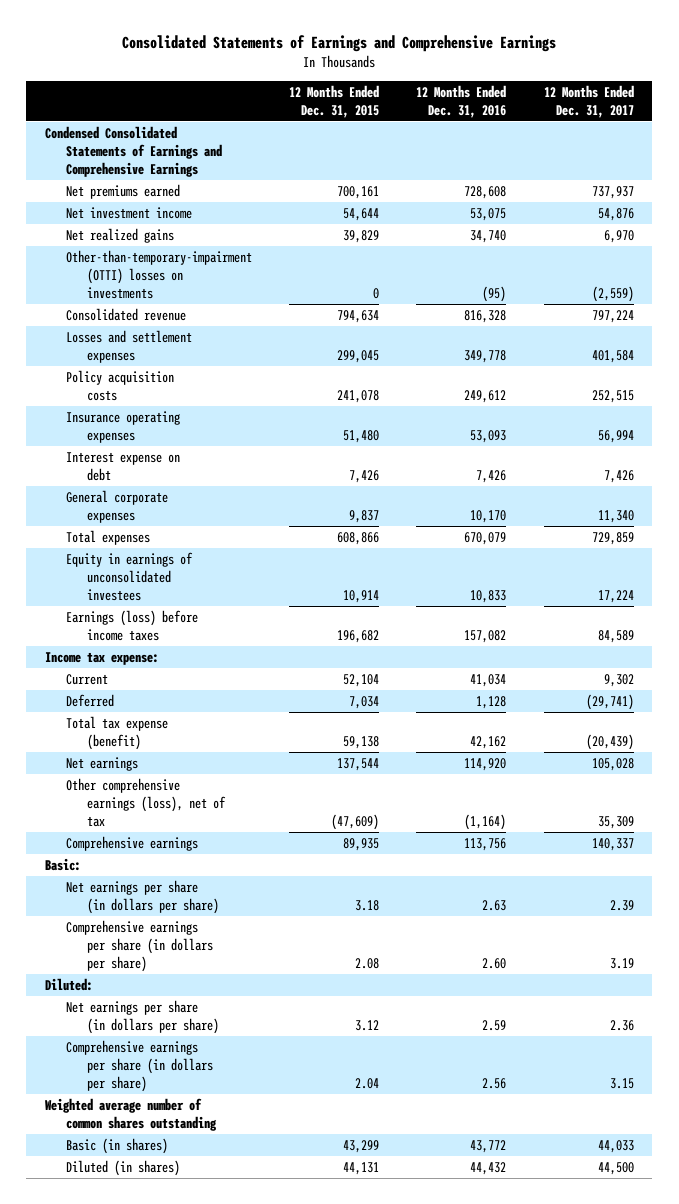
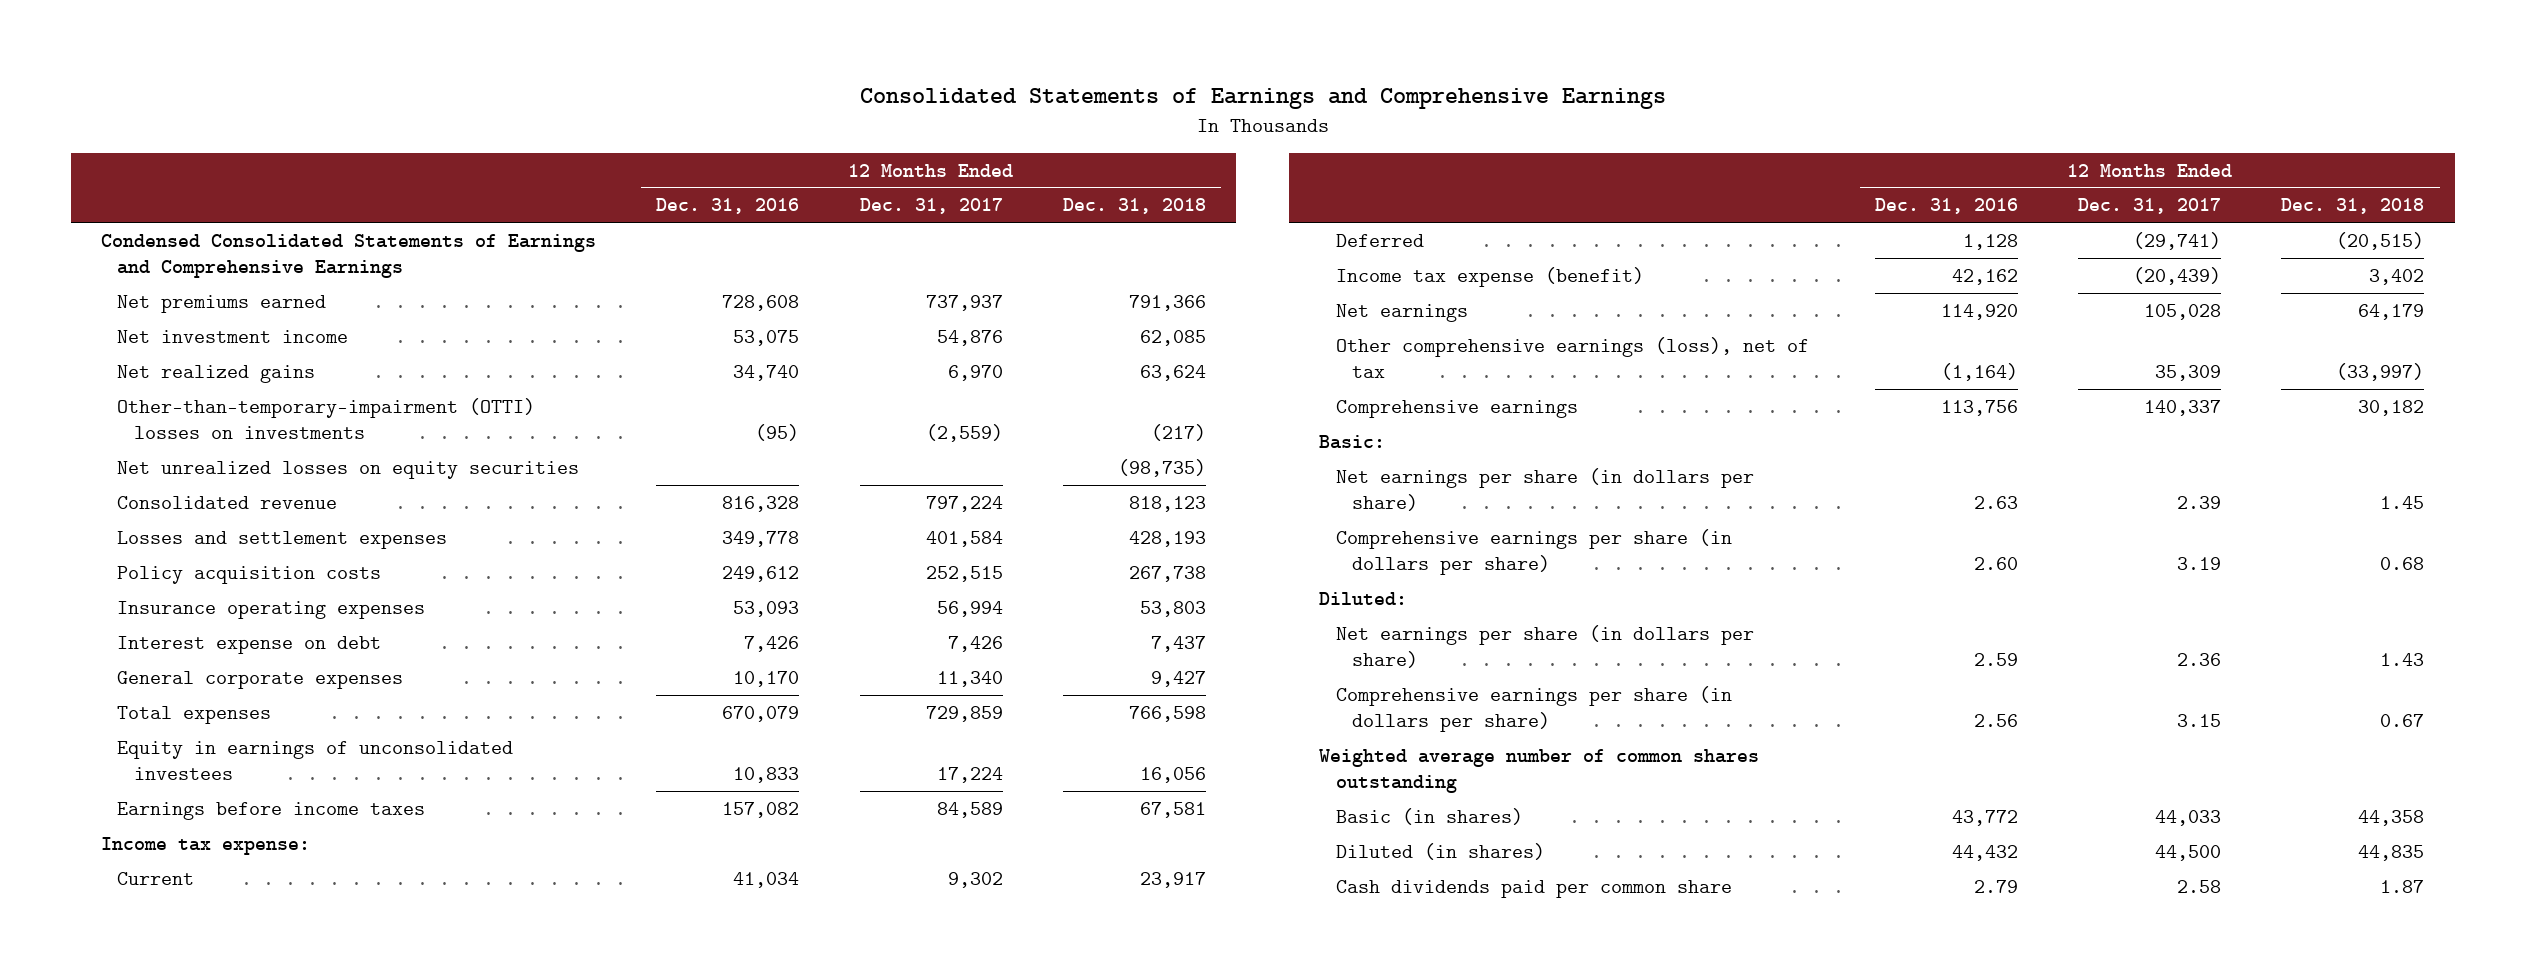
[289,84,380,118] 12 Months Ended Dec. 31, 2015 -> none
none -> [1063,198,1207,215] Dec. 31, 2018
none -> [117,460,580,479] Net unrealized losses on equity securities
[66,609,199,641] Earnings (loss) before income taxes -> [117,801,426,820] Earnings before income taxes
[66,715,169,750] Total tax expense (benefit) -> [1335,266,1644,287] Income tax expense (benefit)
none -> [1335,879,1732,898] Cash dividends paid per common share

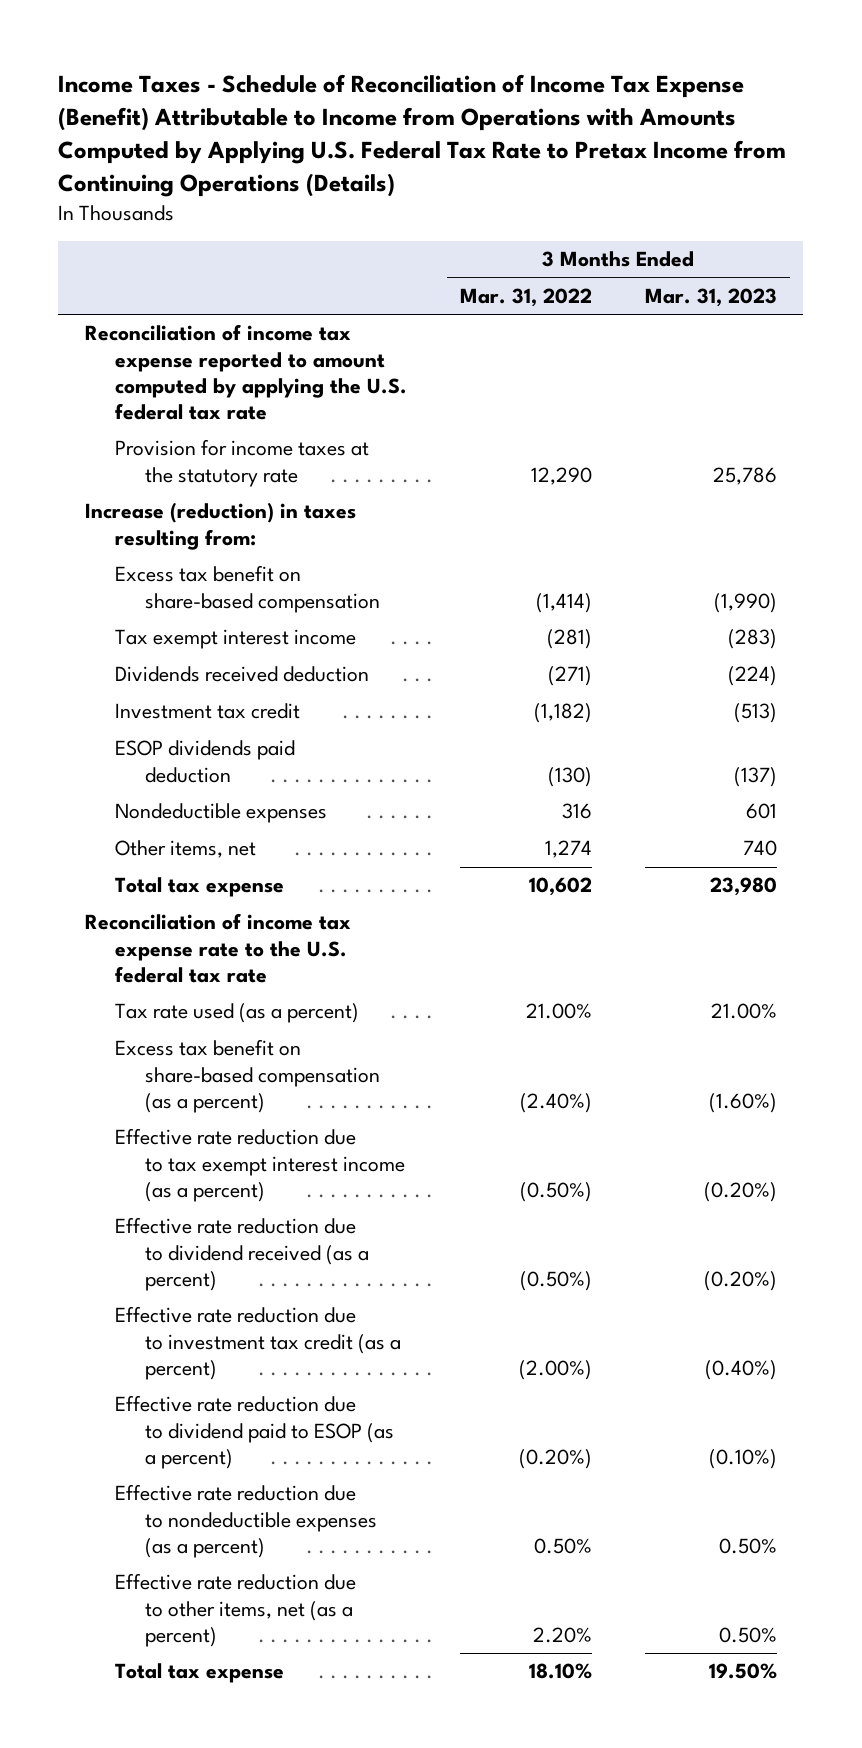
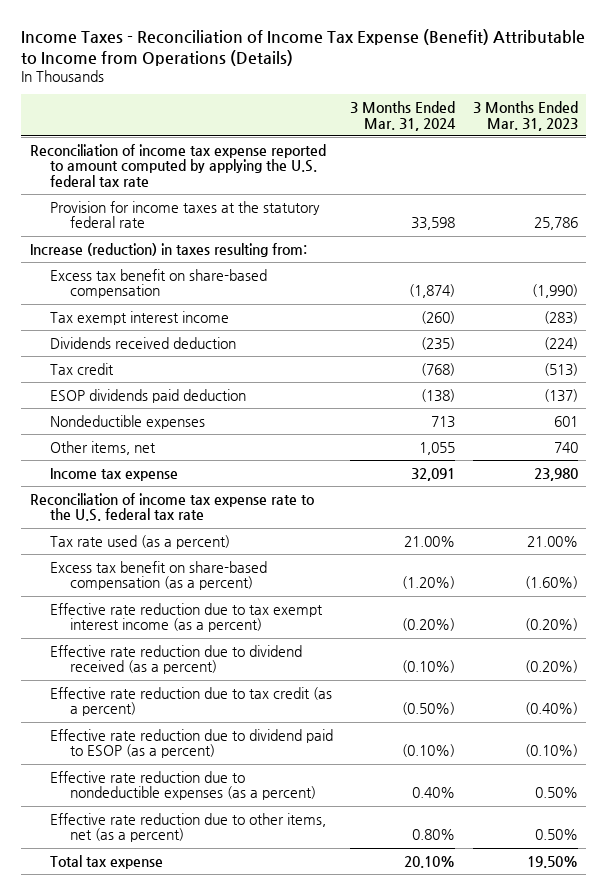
[58,73,787,197] Income Taxes - Schedule of Reconciliation of Income Tax Expense (Benefit) Attributable to Income from Operations with Amounts Computed by Applying U.S. Federal Tax Rate to Pretax Income from Continuing Operations (Details) -> [21,28,586,66] Income Taxes - Reconciliation of Income Tax Expense (Benefit) Attributable to Income from Operations (Details)
[459,287,592,307] Mar. 31, 2022 -> none
none -> [350,101,457,131] 3 Months Ended Mar. 31, 2024
[115,439,370,487] Provision for income taxes at the statutory rate -> [49,200,320,229] Provision for income taxes at the statutory federal rate
[115,703,301,720] Investment tax credit -> [49,362,114,375] Tax credit
[115,877,285,898] Total tax expense -> [49,467,178,481] Income tax expense
[115,1306,402,1380] Effective rate reduction due to investment tax credit (as a percent) -> [49,686,332,717] Effective rate reduction due to tax credit (as a percent)

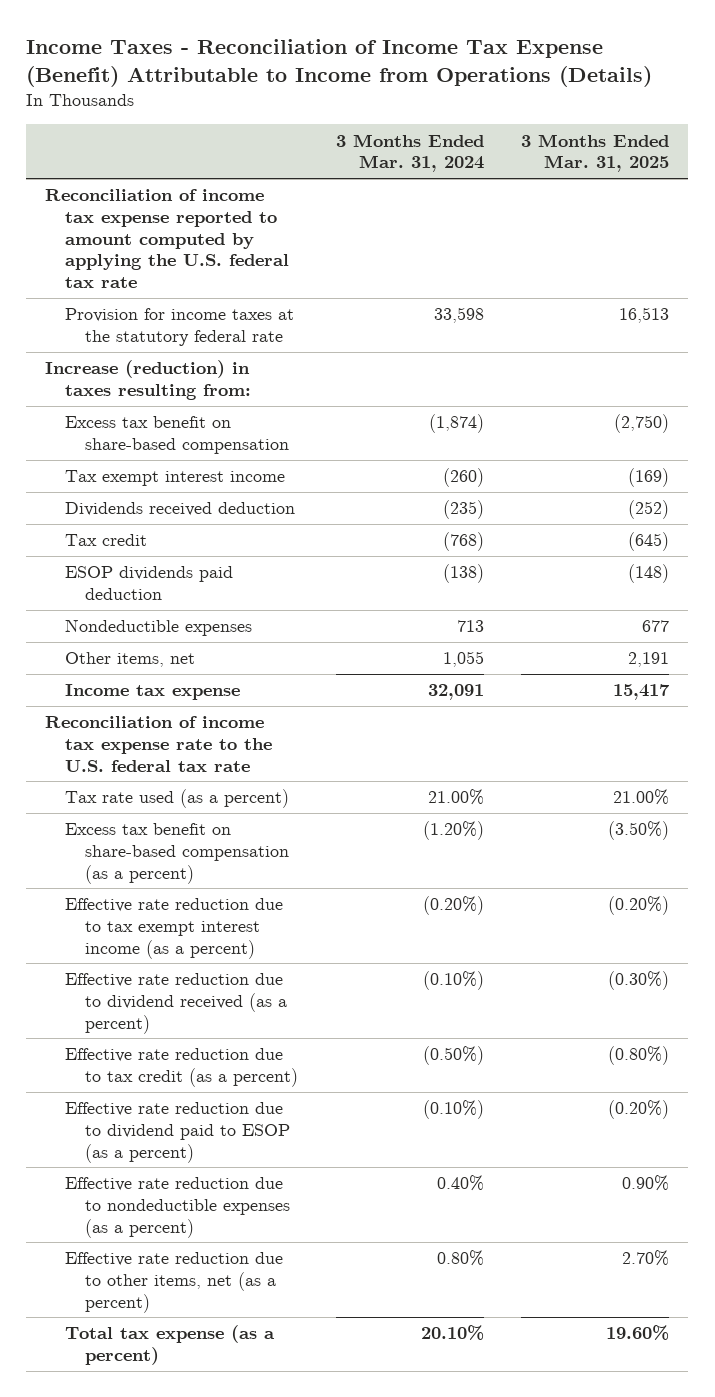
[472,101,578,131] 3 Months Ended Mar. 31, 2023 -> none
none -> [521,133,670,173] 3 Months Ended Mar. 31, 2025
[49,854,163,869] Total tax expense -> [64,1325,275,1365] Total tax expense (as a percent)

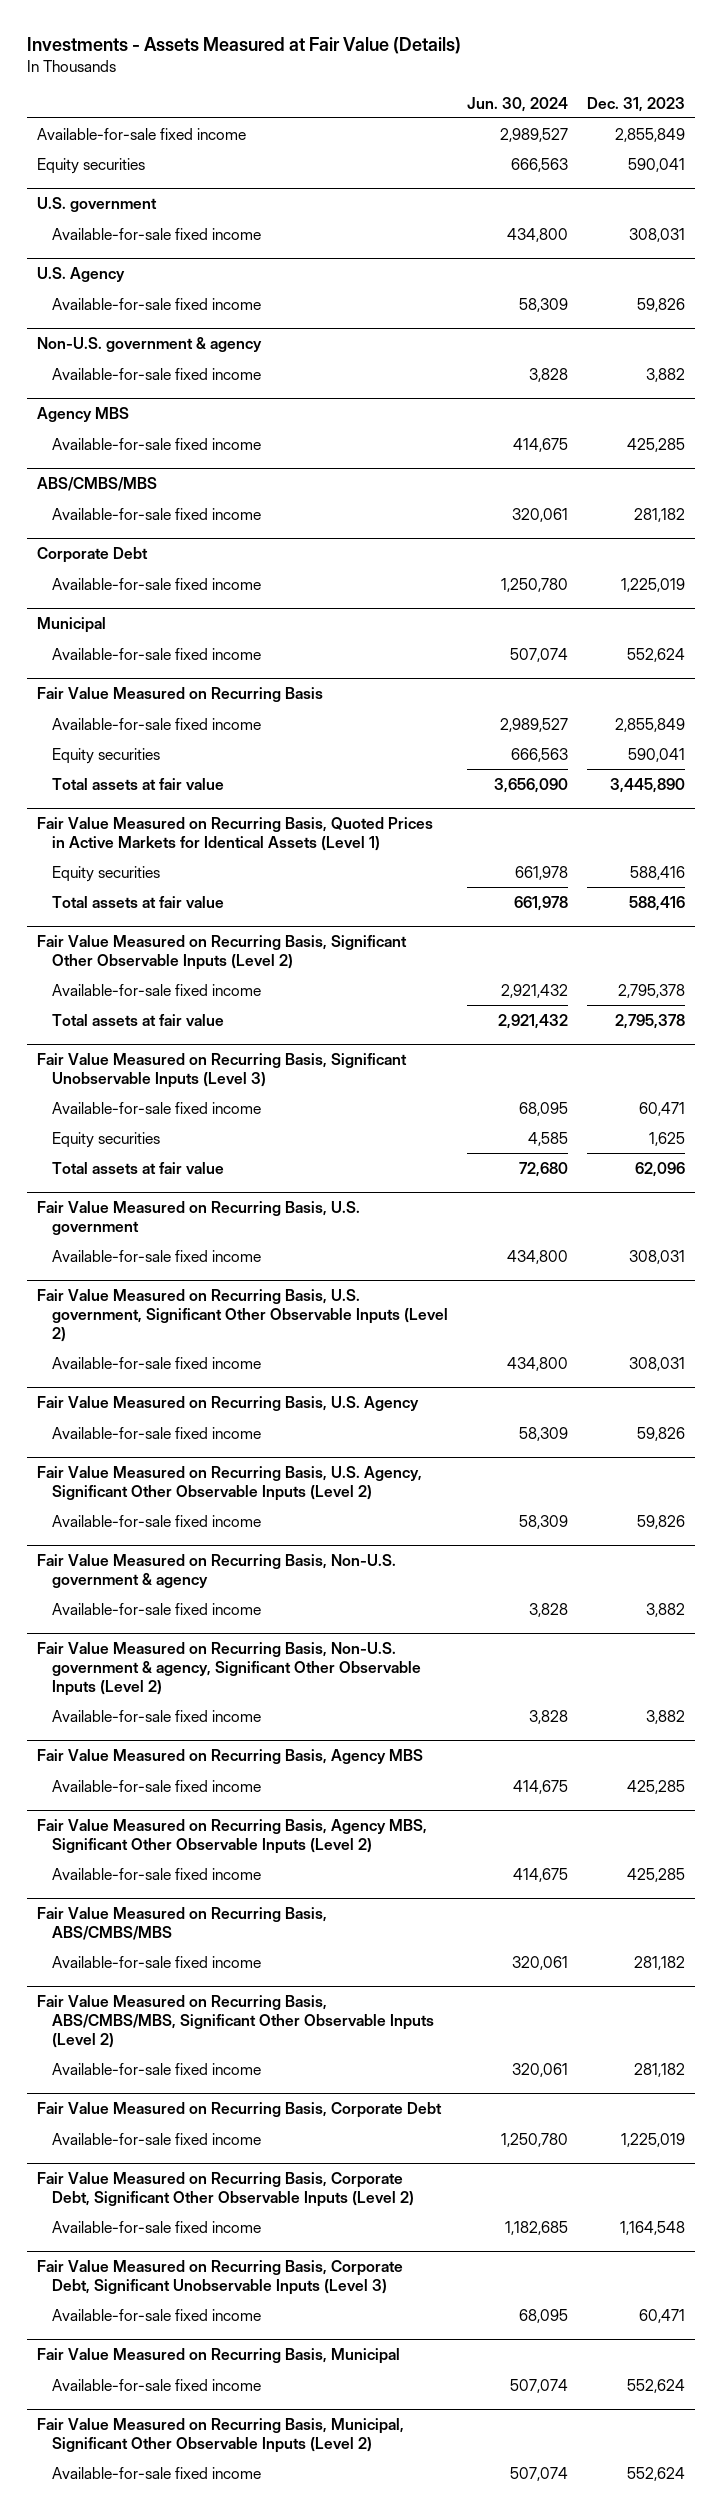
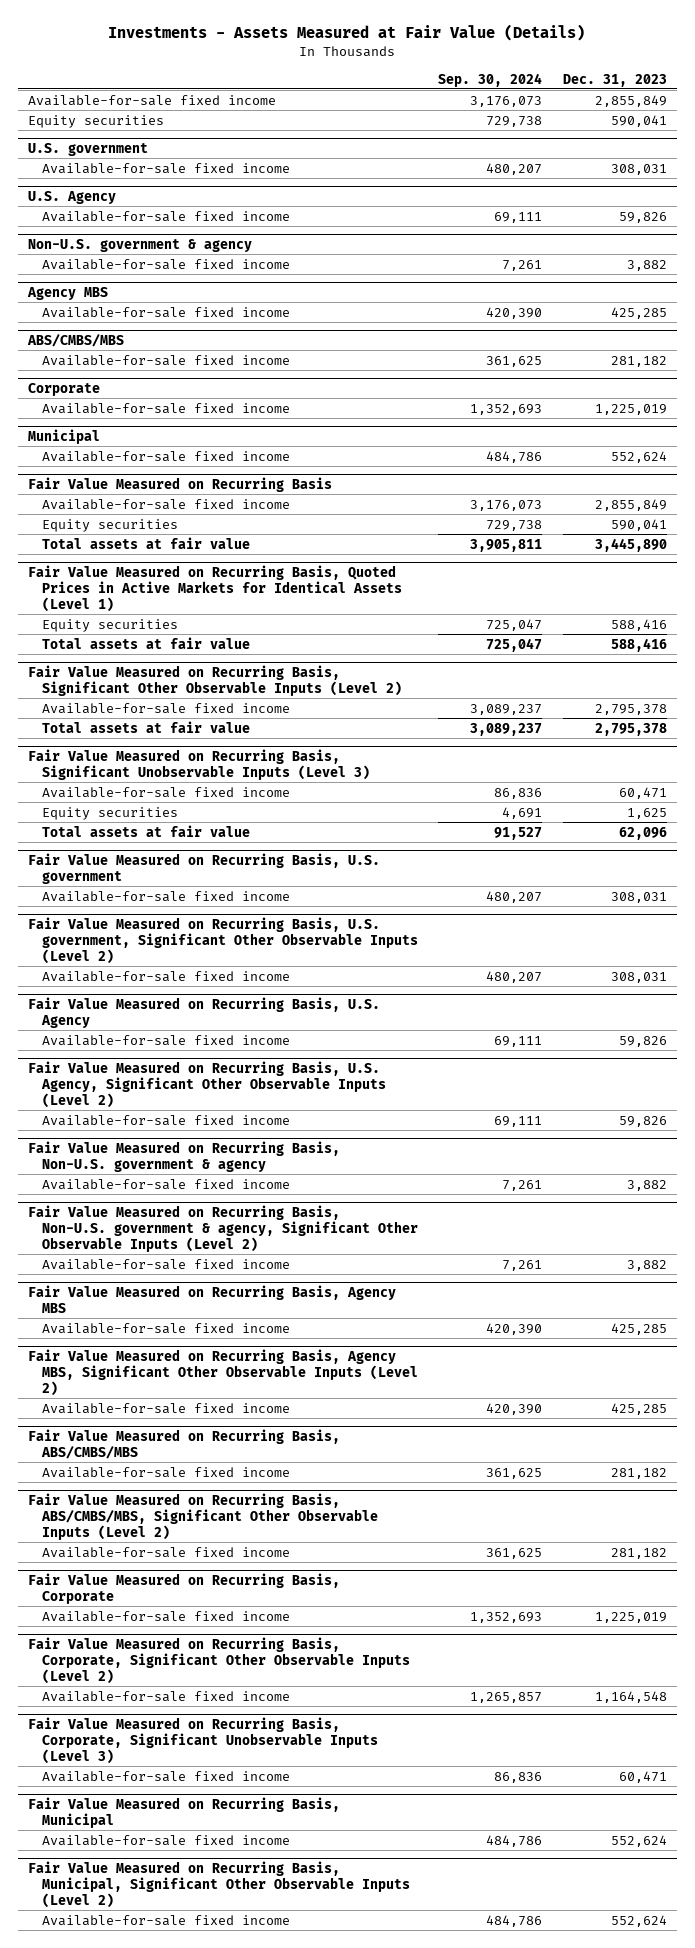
[467,96,569,112] Jun. 30, 2024 -> none
none -> [438,72,543,87] Sep. 30, 2024
[36,547,148,564] Corporate Debt -> [28,382,101,396] Corporate
[36,2102,442,2119] Fair Value Measured on Recurring Basis, Corporate Debt -> [28,1572,341,1604] Fair Value Measured on Recurring Basis, Corporate
[36,2172,414,2207] Fair Value Measured on Recurring Basis, Corporate Debt, Significant Other Observable Inputs (Level 2) -> [28,1636,411,1684] Fair Value Measured on Recurring Basis, Corporate, Significant Other Observable Inputs (Level 2)
[36,2260,403,2295] Fair Value Measured on Recurring Basis, Corporate Debt, Significant Unobservable Inputs (Level 3) -> [28,1716,379,1764] Fair Value Measured on Recurring Basis, Corporate, Significant Unobservable Inputs (Level 3)

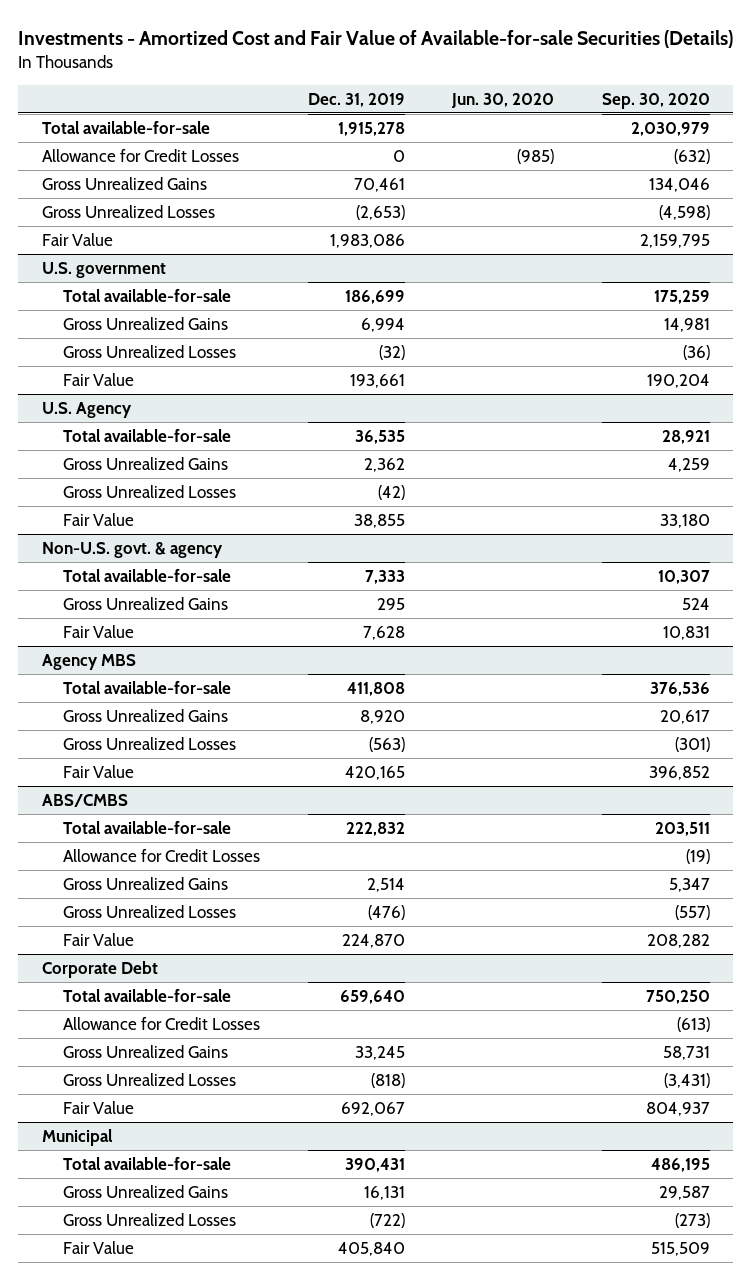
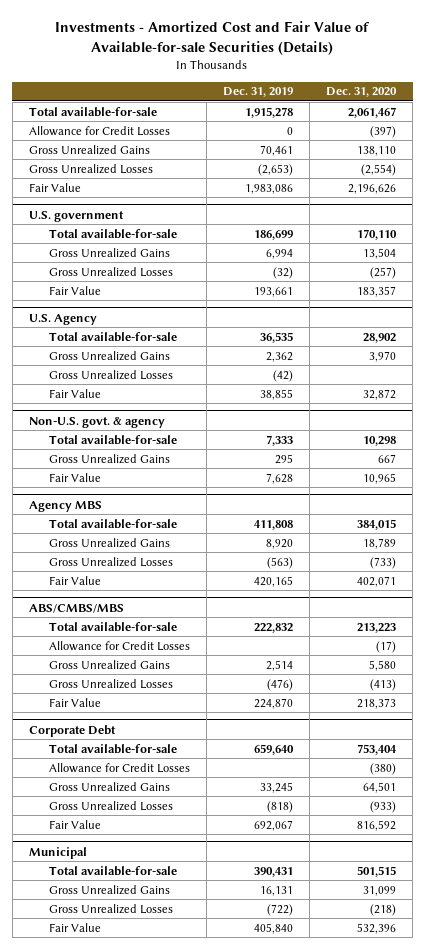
[451,92,555,108] Jun. 30, 2020 -> none
[601,92,710,109] Sep. 30, 2020 -> none
none -> [326,87,398,98] Dec. 31, 2020
[41,794,128,808] ABS/CMBS -> [28,603,124,613] ABS/CMBS/MBS

